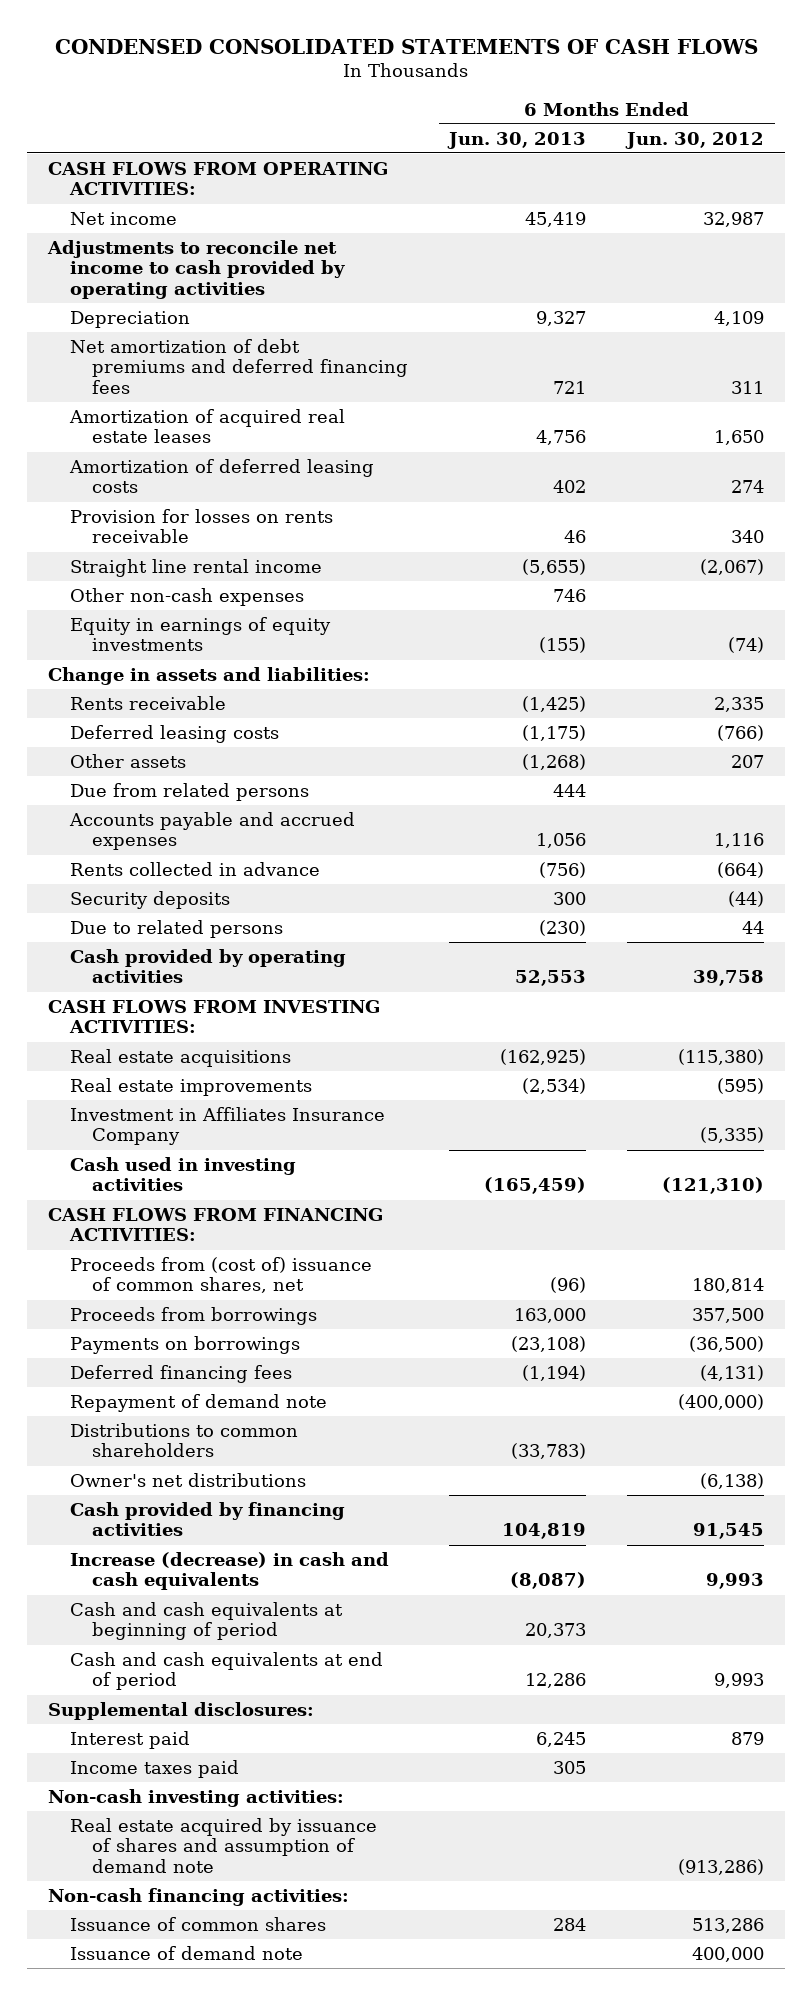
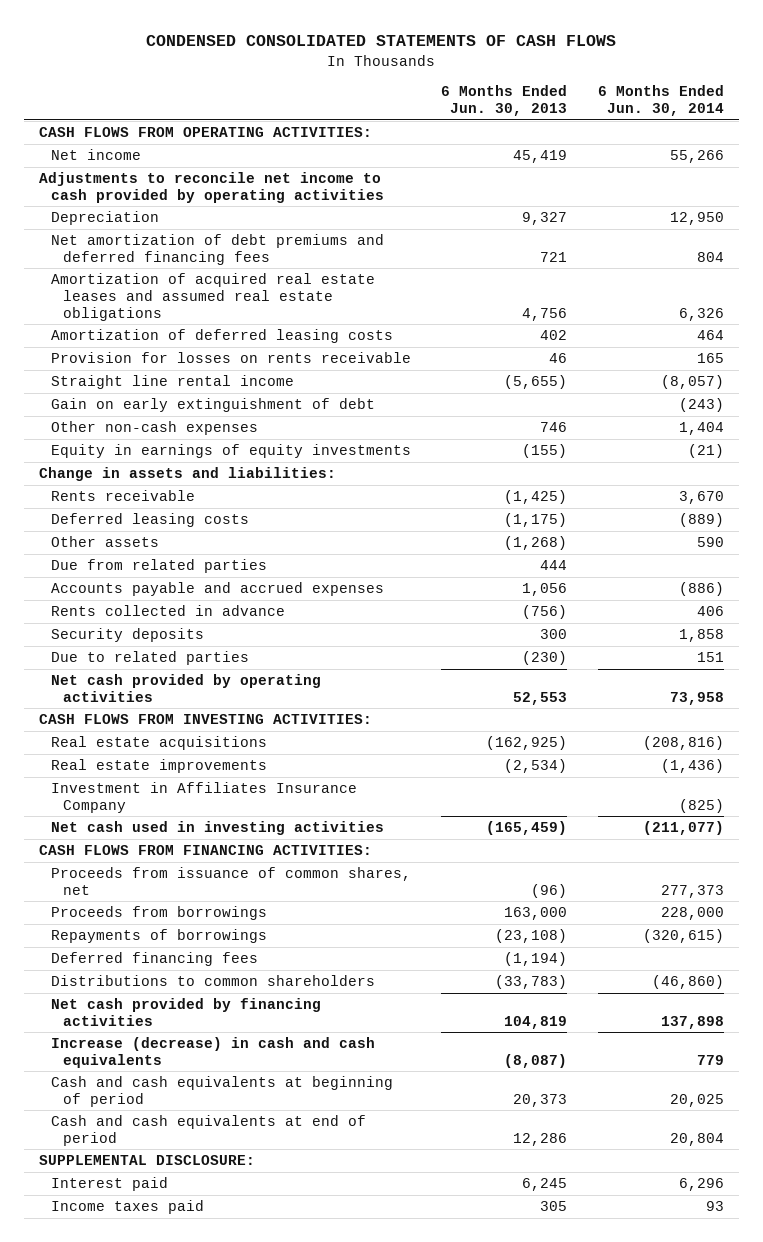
[625,131,765,149] Jun. 30, 2012 -> none
none -> [597,85,724,117] 6 Months Ended Jun. 30, 2014
[69,408,346,444] Amortization of acquired real estate leases -> [51,273,376,321] Amortization of acquired real estate leases and assumed real estate obligations
none -> [51,398,376,413] Gain on early extinguishment of debt
[70,782,310,801] Due from related persons -> [51,559,268,574] Due from related parties
[70,919,284,938] Due to related persons -> [51,651,250,666] Due to related parties
[70,948,347,984] Cash provided by operating activities -> [51,674,322,702] Net cash provided by operating activities
[70,1156,297,1192] Cash used in investing activities -> [51,821,385,836] Net cash used in investing activities
[70,1256,373,1294] Proceeds from (cost of) issuance of common shares, net -> [51,867,412,895] Proceeds from issuance of common shares, net
[70,1335,301,1354] Payments on borrowings -> [51,929,268,944] Repayments of borrowings
[70,1393,328,1412] Repayment of demand note -> none
[70,1472,307,1487] Owner's net distributions -> none
[70,1501,346,1537] Cash provided by financing activities -> [51,998,322,1026] Net cash provided by financing activities
[47,1701,314,1720] Supplemental disclosures: -> [39,1155,256,1166] SUPPLEMENTAL DISCLOSURE:
[47,1788,344,1807] Non-cash investing activities: -> none
[70,1817,378,1873] Real estate acquired by issuance of shares and assumption of demand note -> none
[47,1887,349,1906] Non-cash financing activities: -> none
[70,1916,327,1931] Issuance of common shares -> none
[70,1945,304,1960] Issuance of demand note -> none

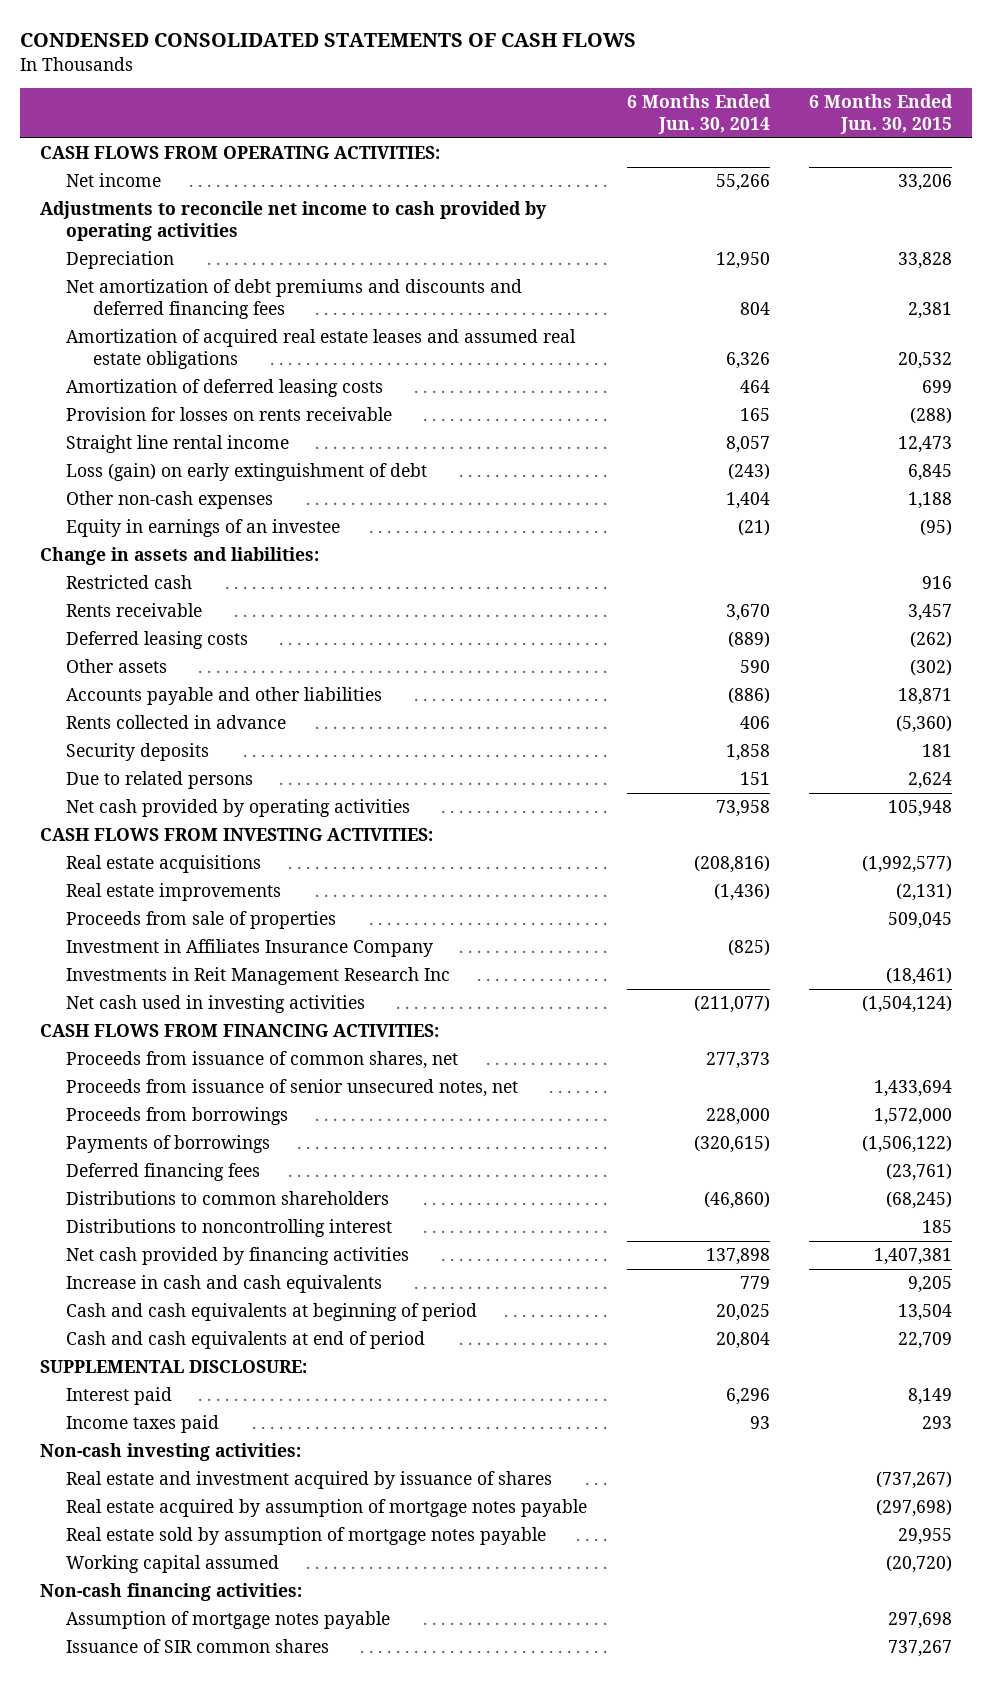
[441,85,568,117] 6 Months Ended Jun. 30, 2013 -> none
none -> [809,94,954,135] 6 Months Ended Jun. 30, 2015
[51,234,385,265] Net amortization of debt premiums and deferred financing fees -> [66,279,523,320] Net amortization of debt premiums and discounts and deferred financing fees
[660,375,724,390] (8,057) -> [725,436,770,454] 8,057
[51,398,376,413] Gain on early extinguishment of debt -> [66,463,428,482] Loss (gain) on early extinguishment of debt
[51,444,412,459] Equity in earnings of equity investments -> [66,519,341,538] Equity in earnings of an investee
none -> [66,575,193,590] Restricted cash
[51,559,268,574] Due from related parties -> none
[51,582,385,597] Accounts payable and accrued expenses -> [66,687,383,706] Accounts payable and other liabilities
[51,651,250,666] Due to related parties -> [66,771,254,790] Due to related persons
none -> [66,911,337,930] Proceeds from sale of properties
none -> [66,967,451,986] Investments in Reit Management Research Inc
none -> [66,1079,519,1098] Proceeds from issuance of senior unsecured notes, net
[51,929,268,944] Repayments of borrowings -> [66,1135,271,1154] Payments of borrowings
none -> [66,1219,393,1238] Distributions to noncontrolling interest
[51,1037,376,1068] Increase (decrease) in cash and cash equivalents -> [66,1275,383,1294] Increase in cash and cash equivalents
none -> [39,1443,301,1462] Non-cash investing activities:
none -> [66,1471,553,1490] Real estate and investment acquired by issuance of shares
none -> [66,1499,588,1518] Real estate acquired by assumption of mortgage notes payable
none -> [66,1527,547,1546] Real estate sold by assumption of mortgage notes payable
none -> [66,1555,280,1574] Working capital assumed
none -> [39,1583,302,1602] Non-cash financing activities:
none -> [66,1611,391,1630] Assumption of mortgage notes payable
none -> [66,1639,330,1654] Issuance of SIR common shares

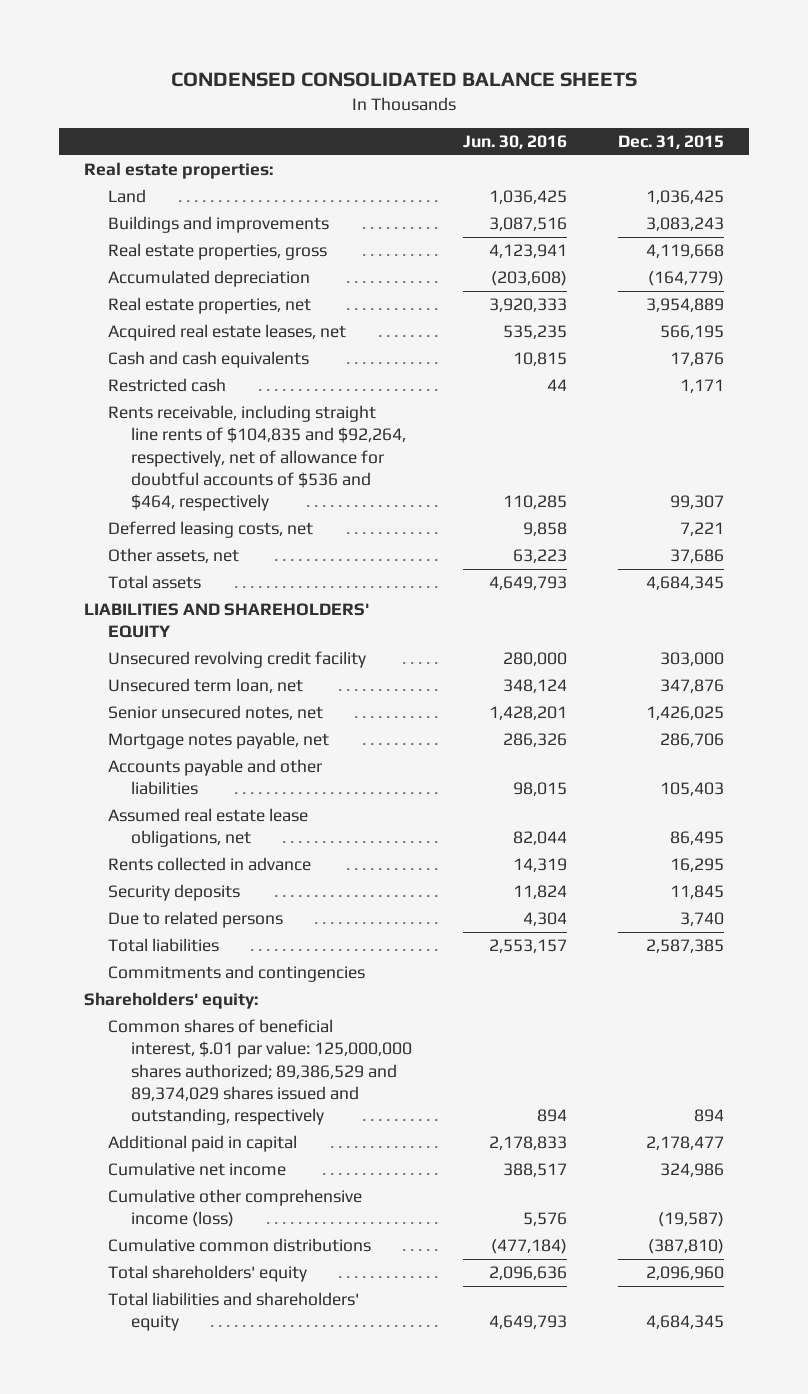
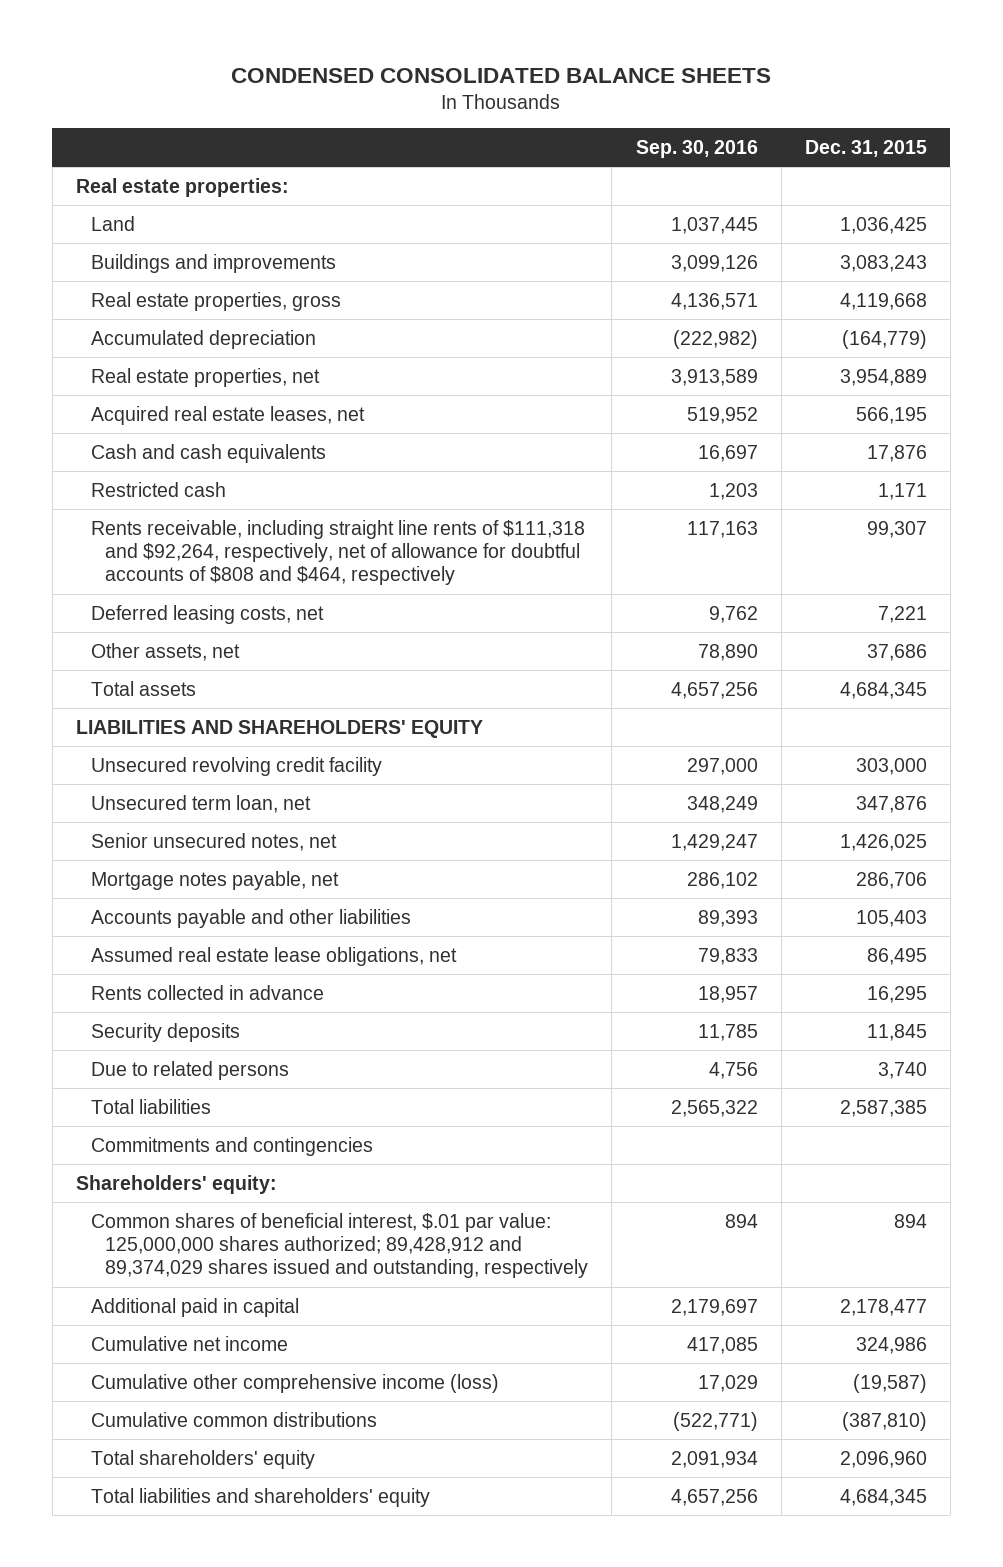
[463,134,568,149] Jun. 30, 2016 -> none
none -> [635,140,758,159] Sep. 30, 2016
[107,405,407,512] Rents receivable, including straight line rents of $104,835 and $92,264, respectively, net of allowance for doubtful accounts of $536 and $464, respectively -> [90,519,585,586] Rents receivable, including straight line rents of $111,318 and $92,264, respectively, net of allowance for doubtful accounts of $808 and $464, respectively
[107,1019,413,1126] Common shares of beneficial interest, $.01 par value: 125,000,000 shares authorized; 89,386,529 and 89,374,029 shares issued and outstanding, respectively -> [90,1212,589,1279] Common shares of beneficial interest, $.01 par value: 125,000,000 shares authorized; 89,428,912 and 89,374,029 shares issued and outstanding, respectively

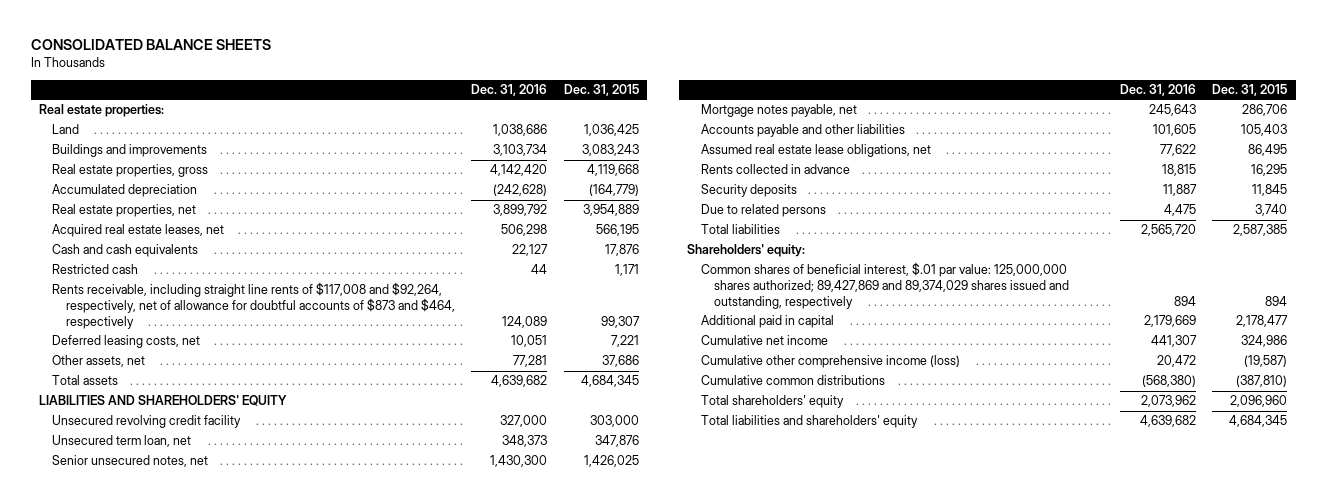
[231,67,772,83] CONDENSED CONSOLIDATED BALANCE SHEETS -> [30,39,271,51] CONSOLIDATED BALANCE SHEETS
[635,140,758,159] Sep. 30, 2016 -> none
none -> [471,84,548,97] Dec. 31, 2016
[90,519,585,586] Rents receivable, including straight line rents of $111,318 and $92,264, respectively, net of allowance for doubtful accounts of $808 and $464, respectively -> [52,282,455,329] Rents receivable, including straight line rents of $117,008 and $92,264, respectively, net of allowance for doubtful accounts of $873 and $464, respectively
[90,1136,373,1156] Commitments and contingencies -> none
[90,1212,589,1279] Common shares of beneficial interest, $.01 par value: 125,000,000 shares authorized; 89,428,912 and 89,374,029 shares issued and outstanding, respectively -> [700,262,1069,309] Common shares of beneficial interest, $.01 par value: 125,000,000 shares authorized; 89,427,869 and 89,374,029 shares issued and outstanding, respectively

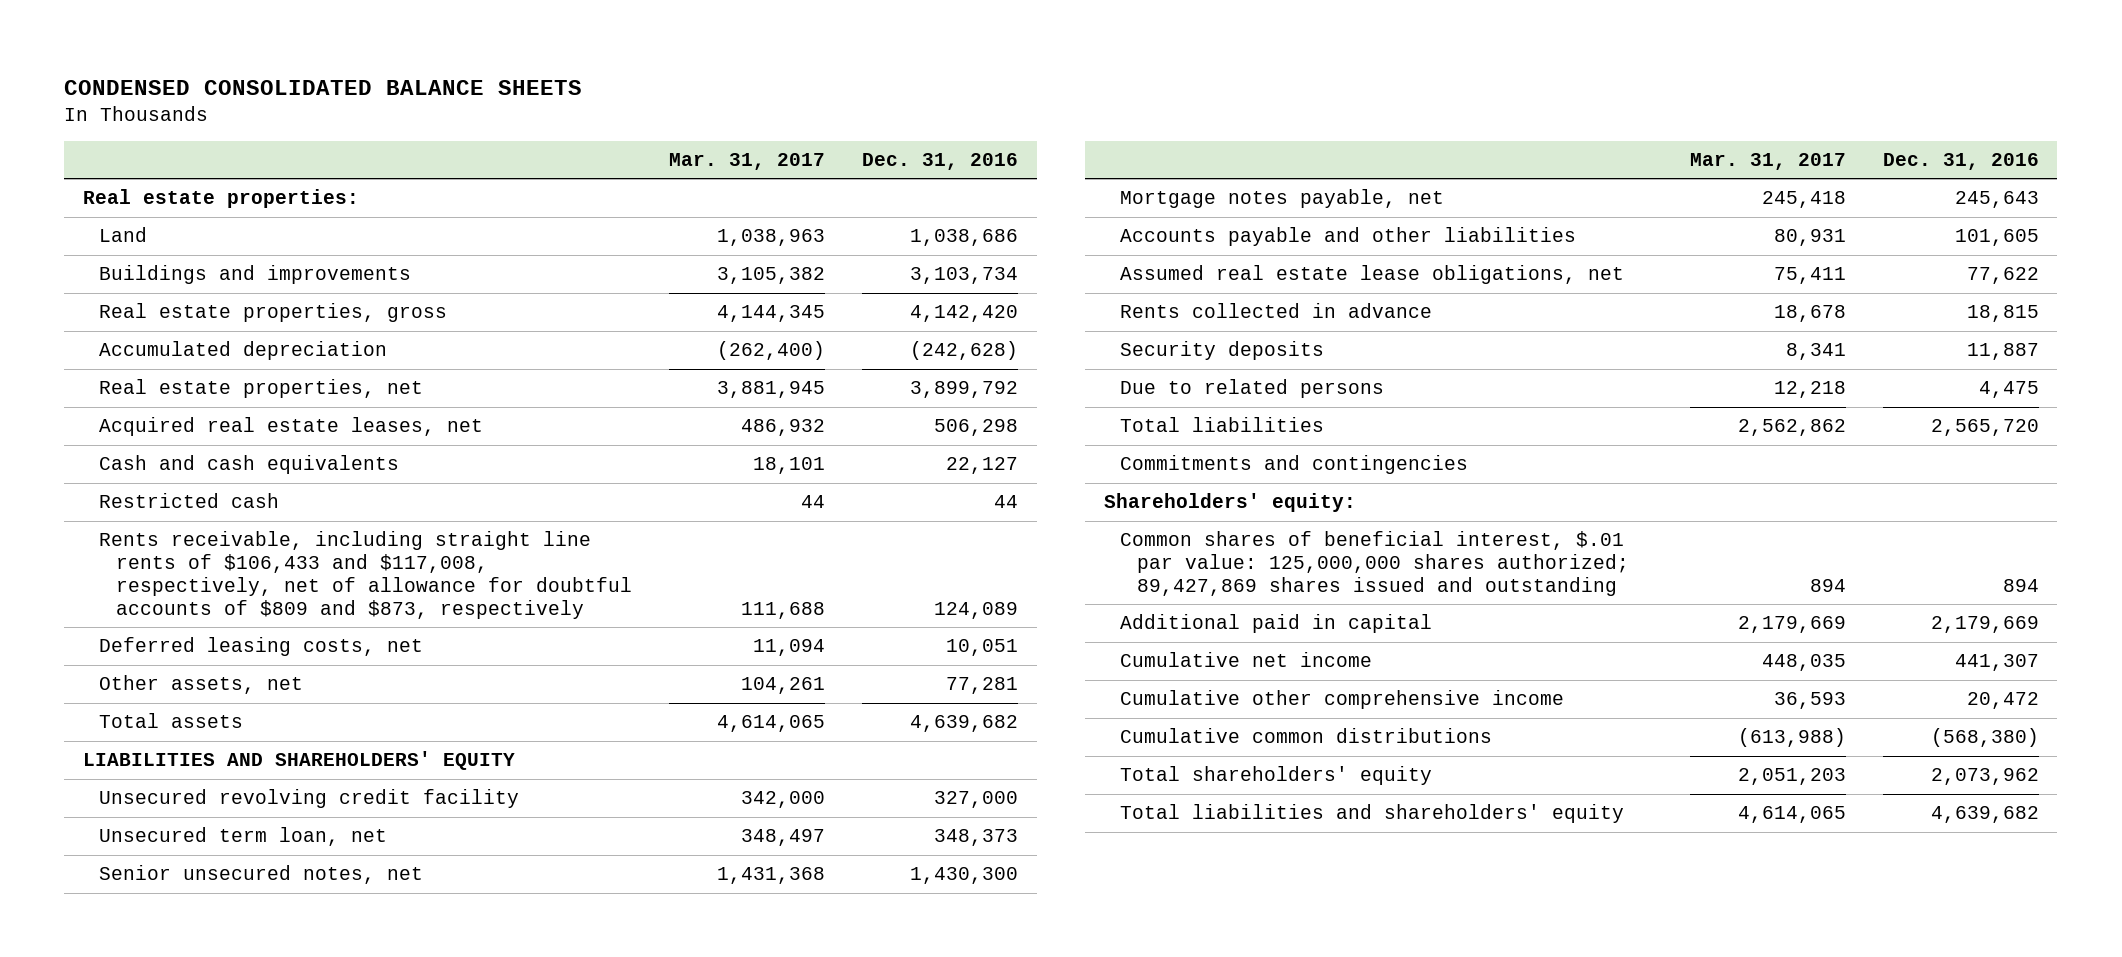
[30,39,271,51] CONSOLIDATED BALANCE SHEETS -> [64,79,583,95] CONDENSED CONSOLIDATED BALANCE SHEETS
[564,84,640,97] Dec. 31, 2015 -> none
none -> [668,153,825,171] Mar. 31, 2017
[52,282,455,329] Rents receivable, including straight line rents of $117,008 and $92,264, respectively, net of allowance for doubtful accounts of $873 and $464, respectively -> [99,531,632,619] Rents receivable, including straight line rents of $106,433 and $117,008, respectively, net of allowance for doubtful accounts of $809 and $873, respectively
none -> [1120,455,1469,475] Commitments and contingencies
[700,262,1069,309] Common shares of beneficial interest, $.01 par value: 125,000,000 shares authorized; 89,427,869 and 89,374,029 shares issued and outstanding, respectively -> [1120,531,1629,596] Common shares of beneficial interest, $.01 par value: 125,000,000 shares authorized; 89,427,869 shares issued and outstanding
[700,355,960,369] Cumulative other comprehensive income (loss) -> [1120,690,1565,710] Cumulative other comprehensive income

